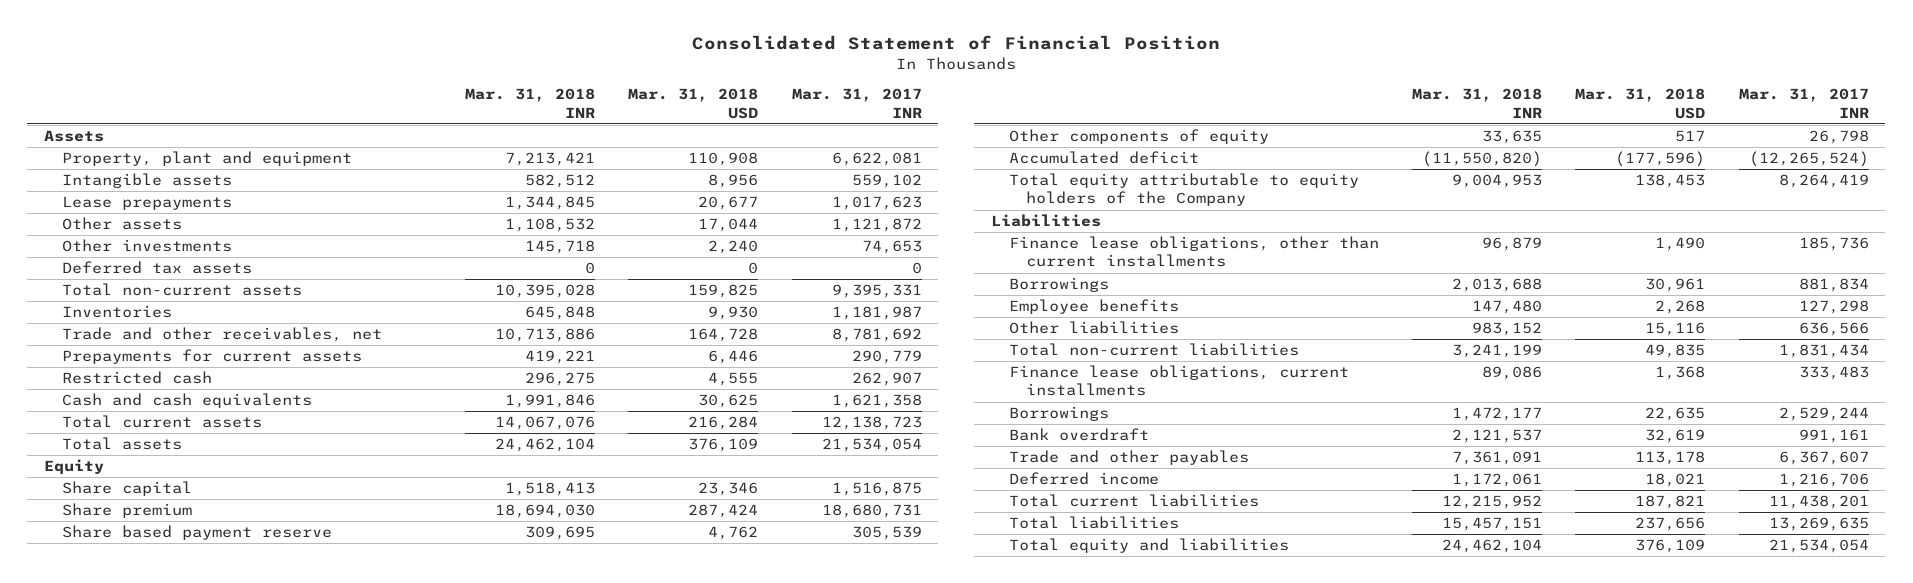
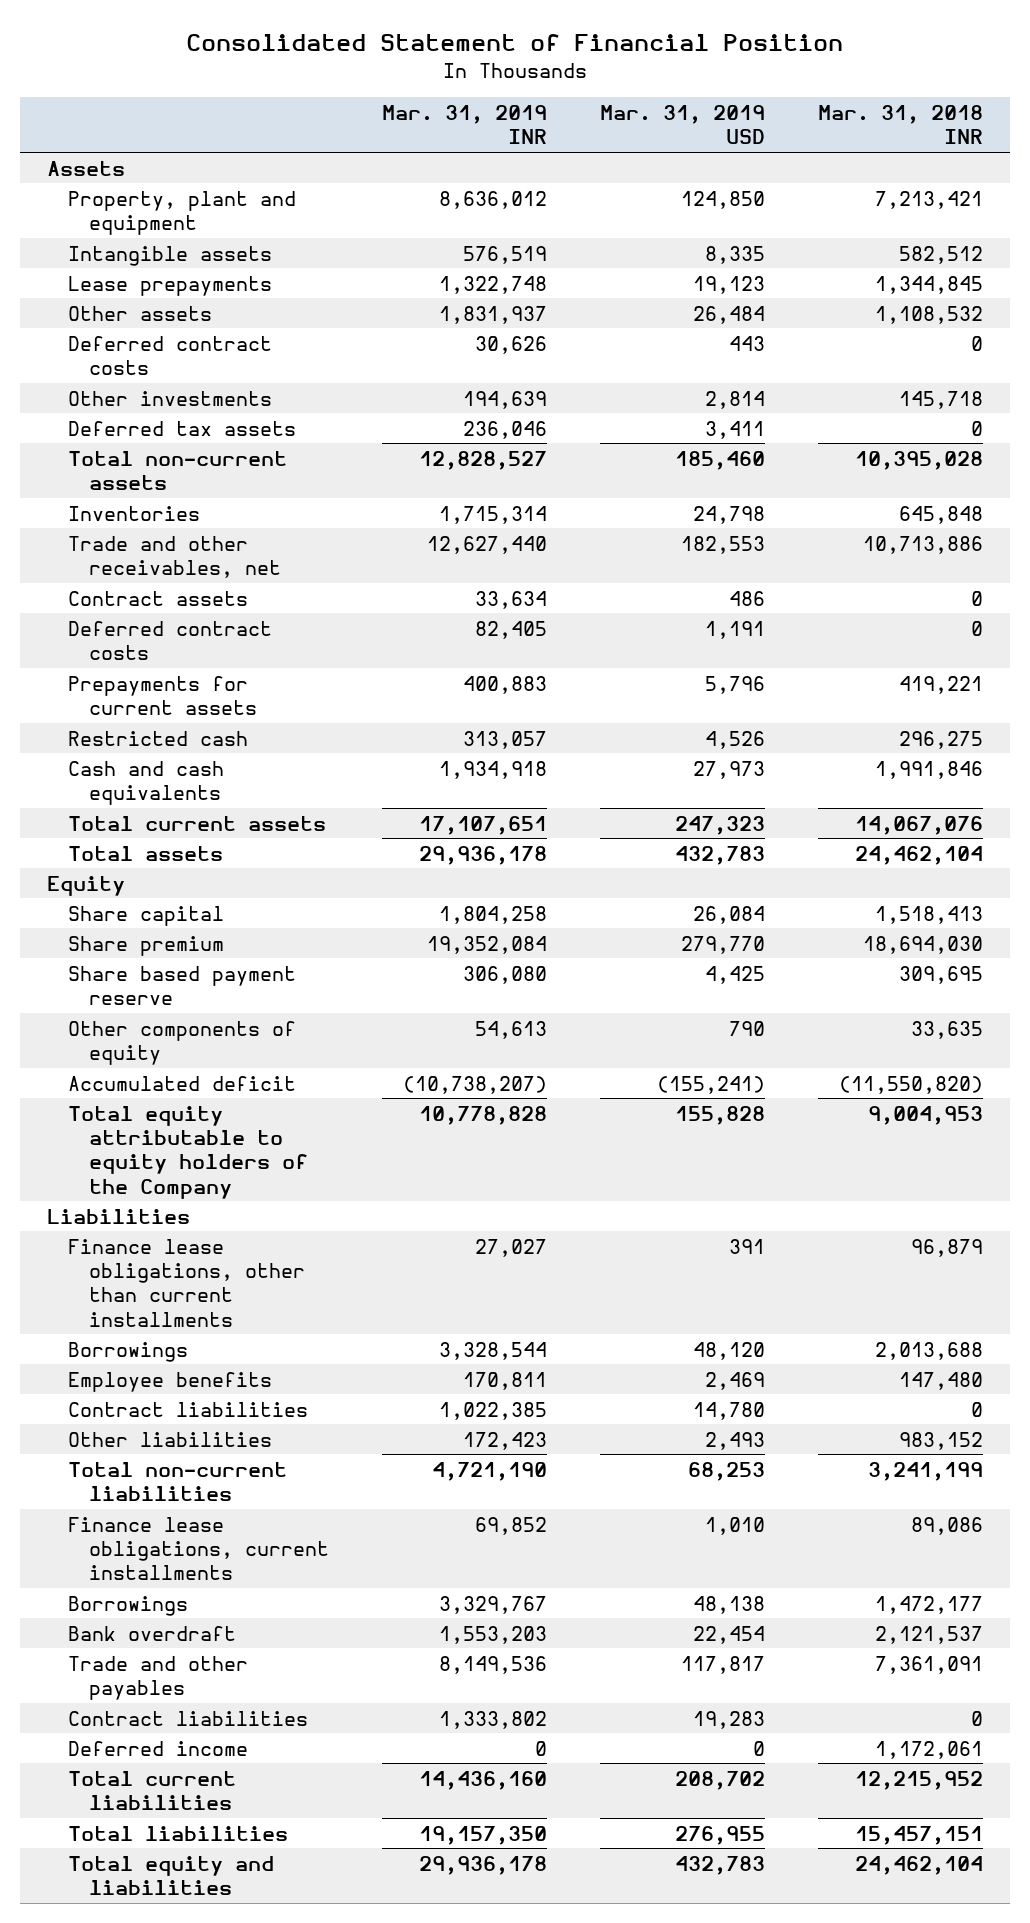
[628,88,759,119] Mar. 31, 2018 USD -> none
[791,88,922,118] Mar. 31, 2017 INR -> none
none -> [382,105,548,145] Mar. 31, 2019 INR
none -> [600,105,766,145] Mar. 31, 2019 USD
none -> [68,335,273,376] Deferred contract costs
none -> [68,590,249,606] Contract assets
none -> [68,620,273,661] Deferred contract costs
none -> [68,1401,309,1417] Contract liabilities
none -> [68,1710,309,1726] Contract liabilities

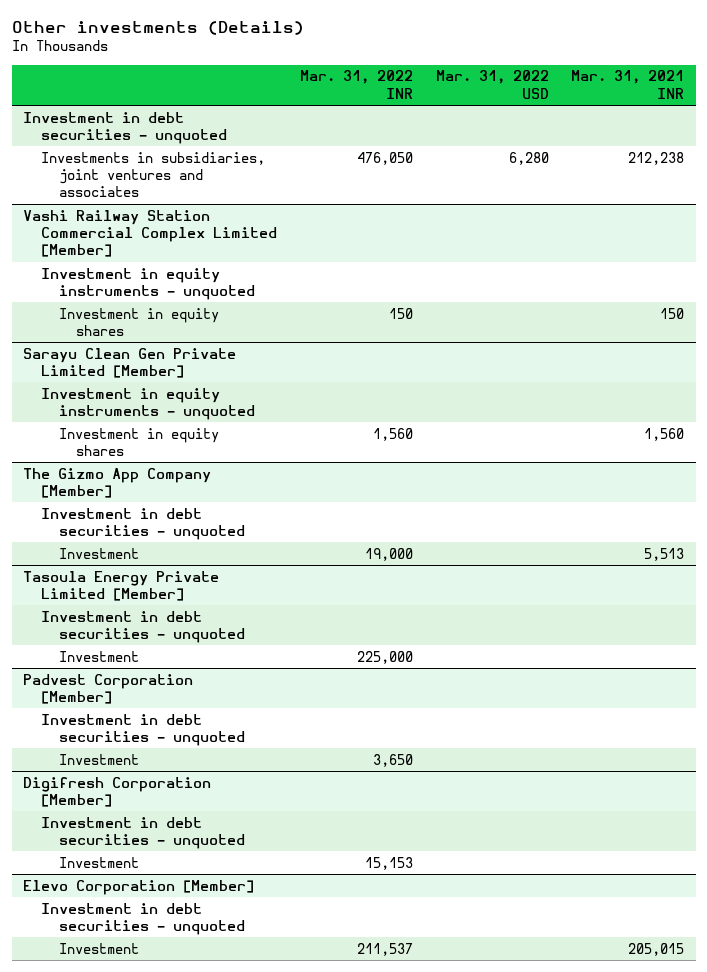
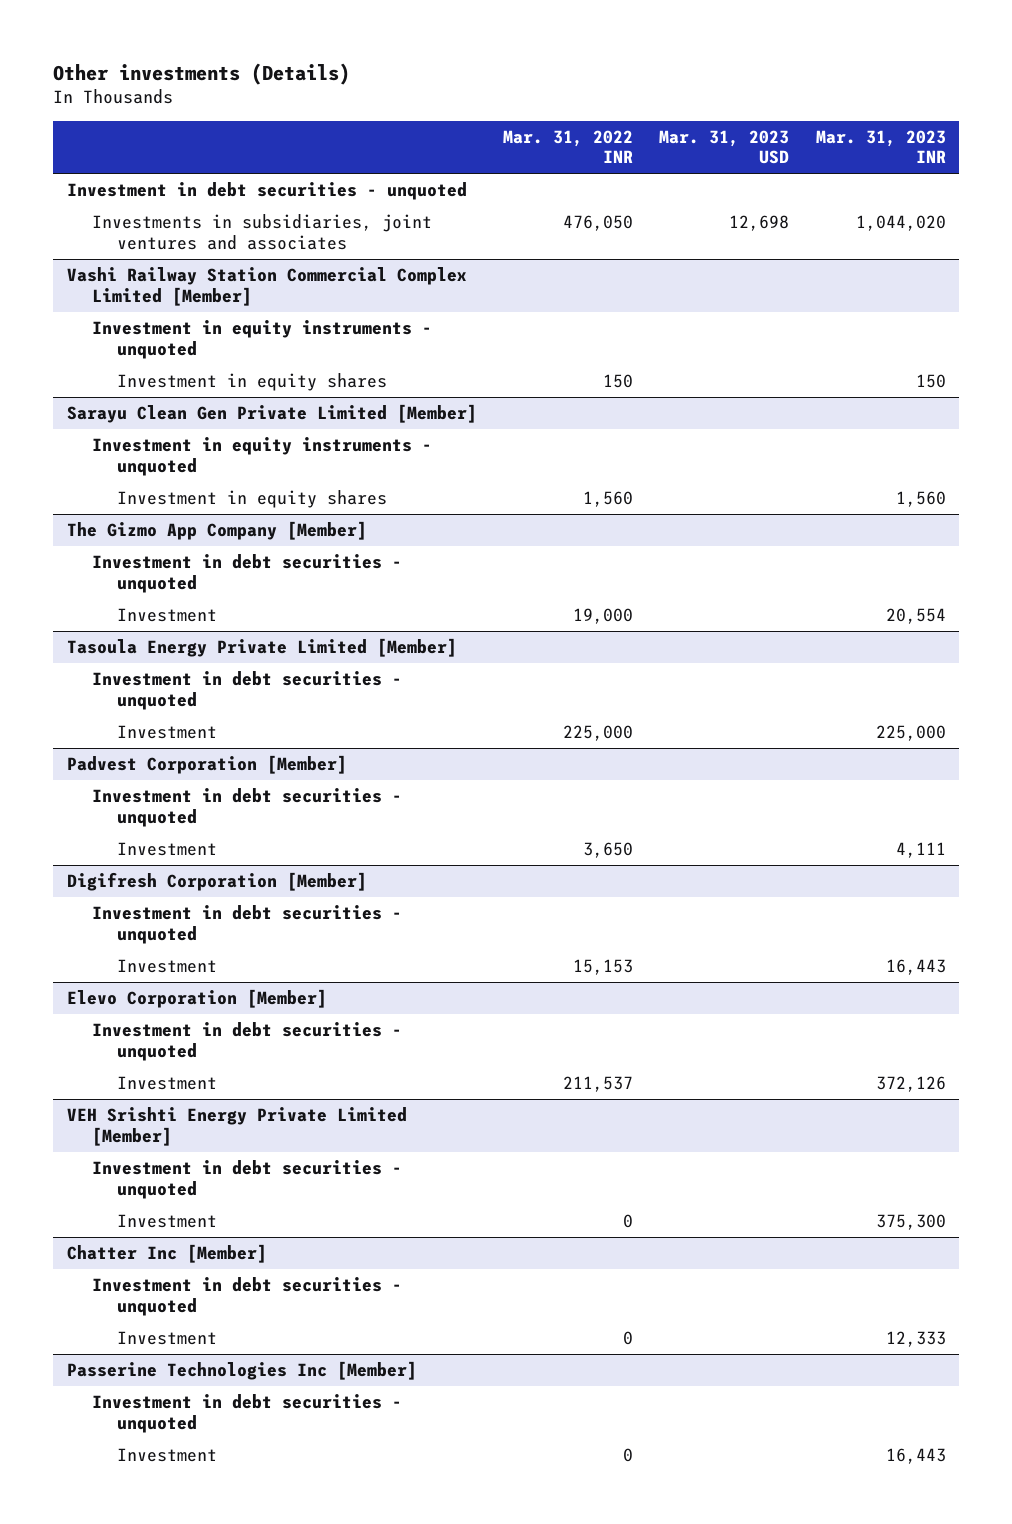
[435,70,549,99] Mar. 31, 2022 USD -> none
[571,70,685,99] Mar. 31, 2021 INR -> none
none -> [659,129,790,165] Mar. 31, 2023 USD
none -> [815,129,946,164] Mar. 31, 2023 INR
none -> [66,1106,407,1146] VEH Srishti Energy Private Limited [Member]
none -> [91,1159,402,1199] Investment in debt securities - unquoted
none -> [116,1213,217,1228] Investment
none -> [66,1243,267,1263] Chatter Inc [Member]
none -> [91,1276,402,1316] Investment in debt securities - unquoted
none -> [116,1330,217,1345] Investment
none -> [66,1360,417,1380] Passerine Technologies Inc [Member]
none -> [91,1393,402,1433] Investment in debt securities - unquoted
none -> [116,1447,217,1462] Investment

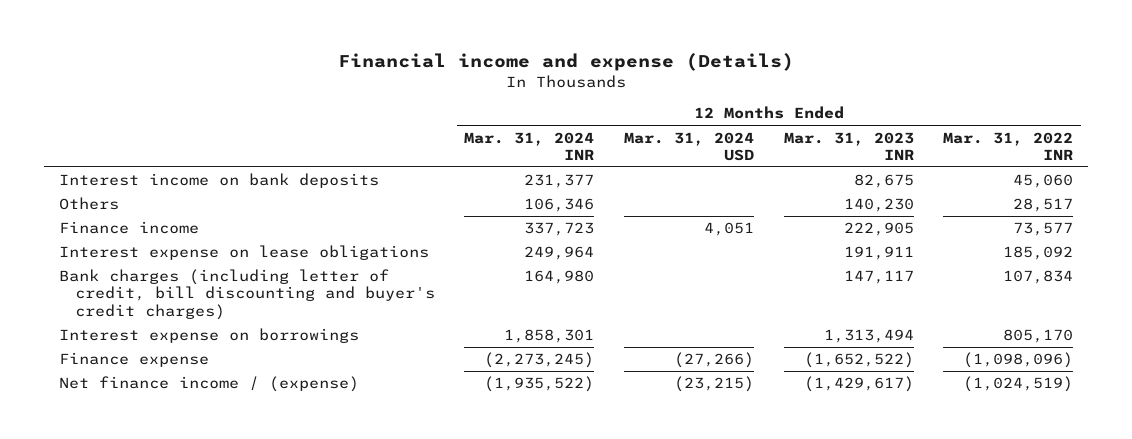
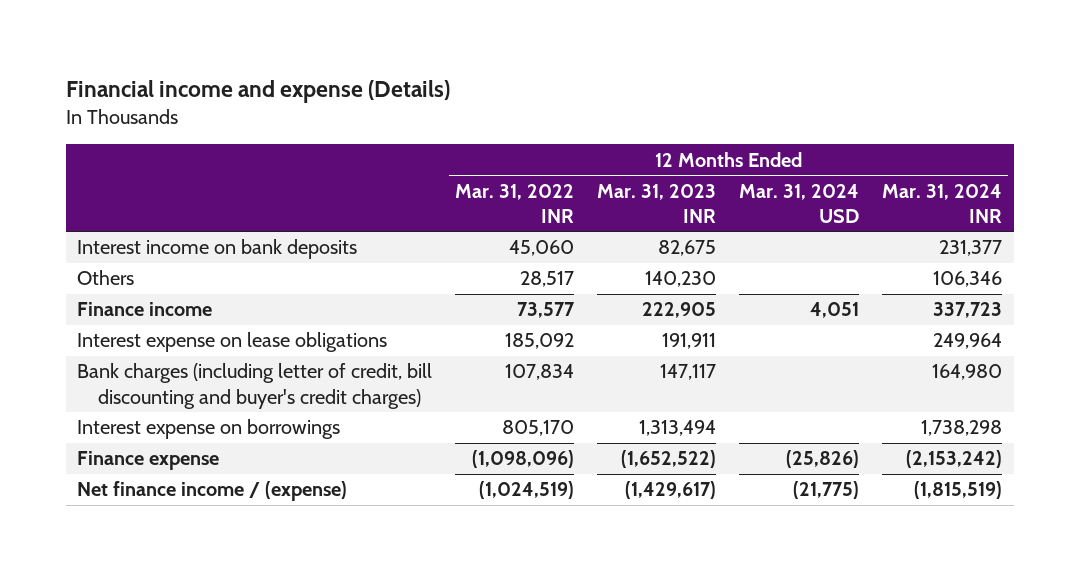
[504,329,595,344] 1,858,301 -> [921,420,1003,437] 1,738,298
[484,352,595,369] (2,273,245) -> [906,450,1003,469] (2,153,242)
[674,352,755,369] (27,266) -> [786,450,860,469] (25,826)
[484,376,595,393] (1,935,522) -> [914,481,1003,500] (1,815,519)
[674,376,755,393] (23,215) -> [793,481,860,500] (21,775)

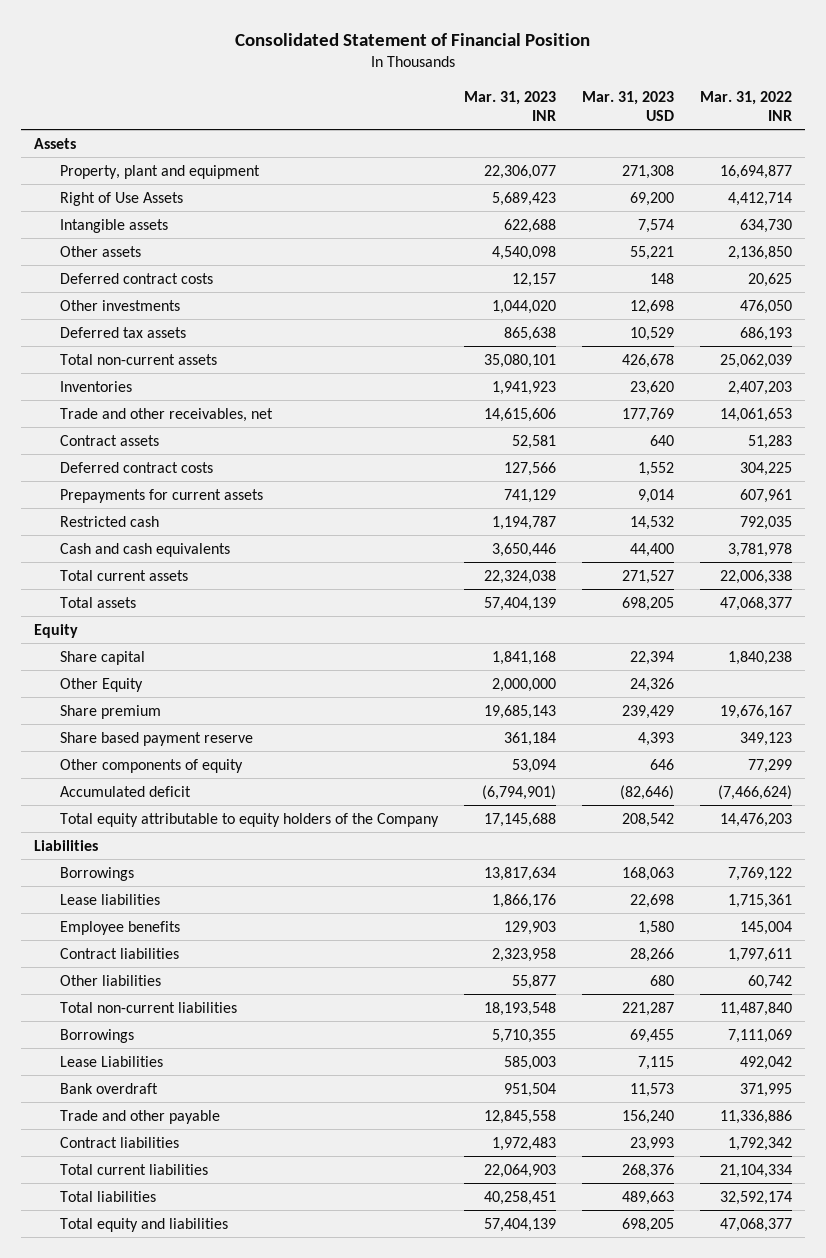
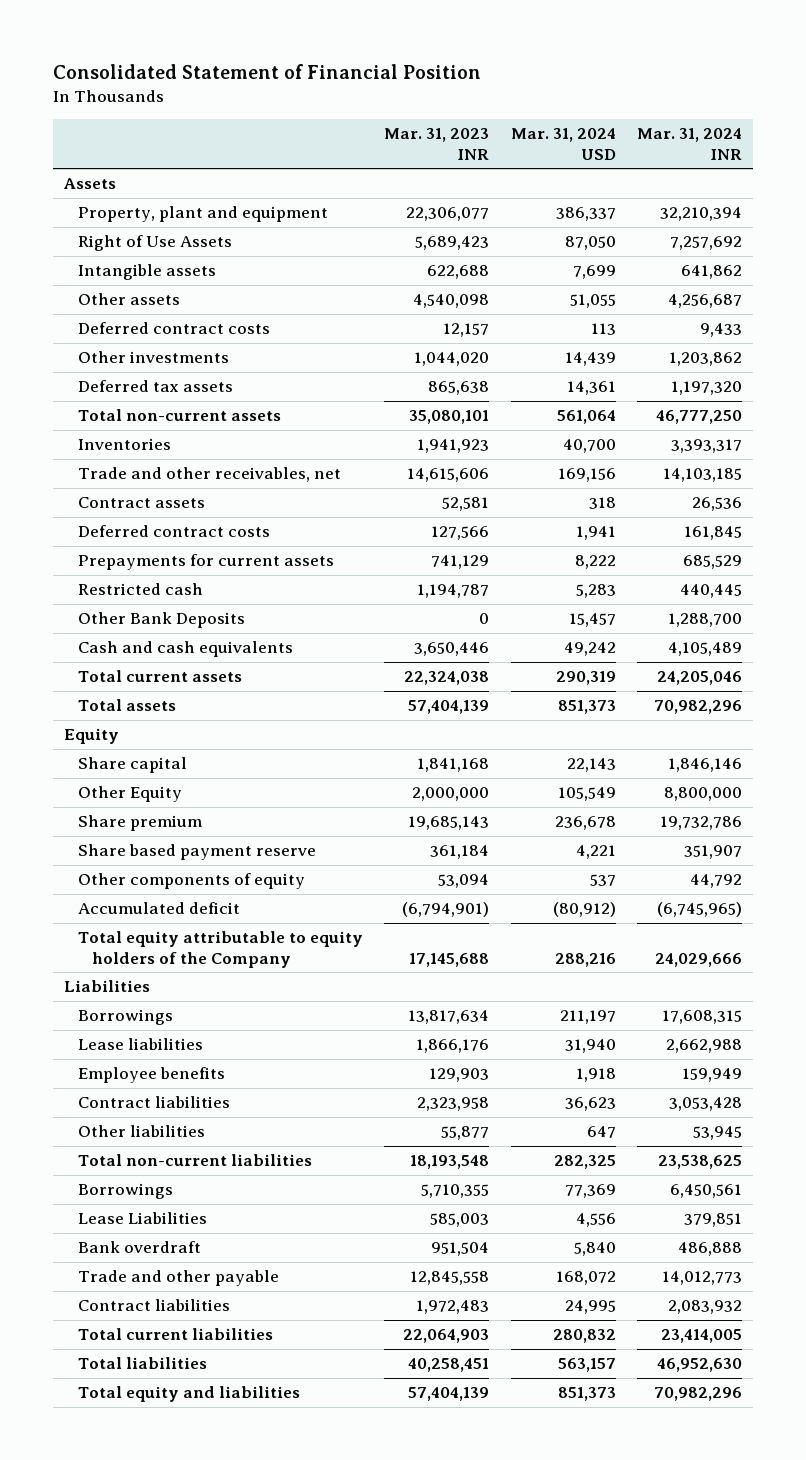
[581,91,674,121] Mar. 31, 2023 USD -> none
[699,91,792,121] Mar. 31, 2022 INR -> none
none -> [510,127,616,160] Mar. 31, 2024 USD
none -> [637,127,743,160] Mar. 31, 2024 INR
none -> [77,612,245,629] Other Bank Deposits

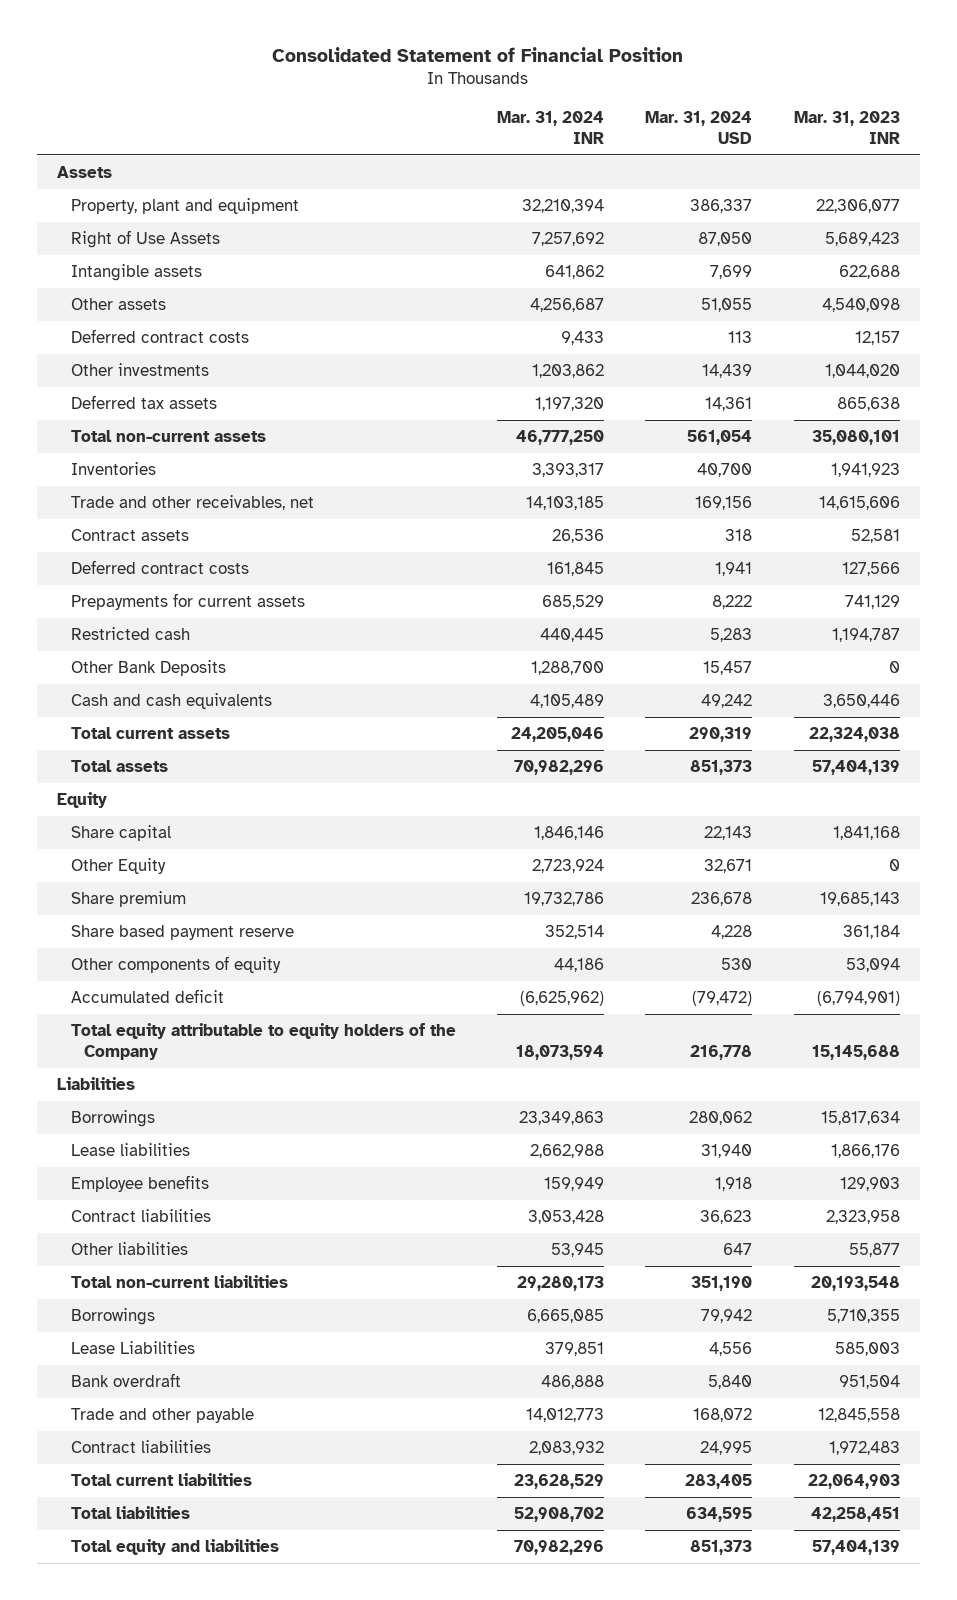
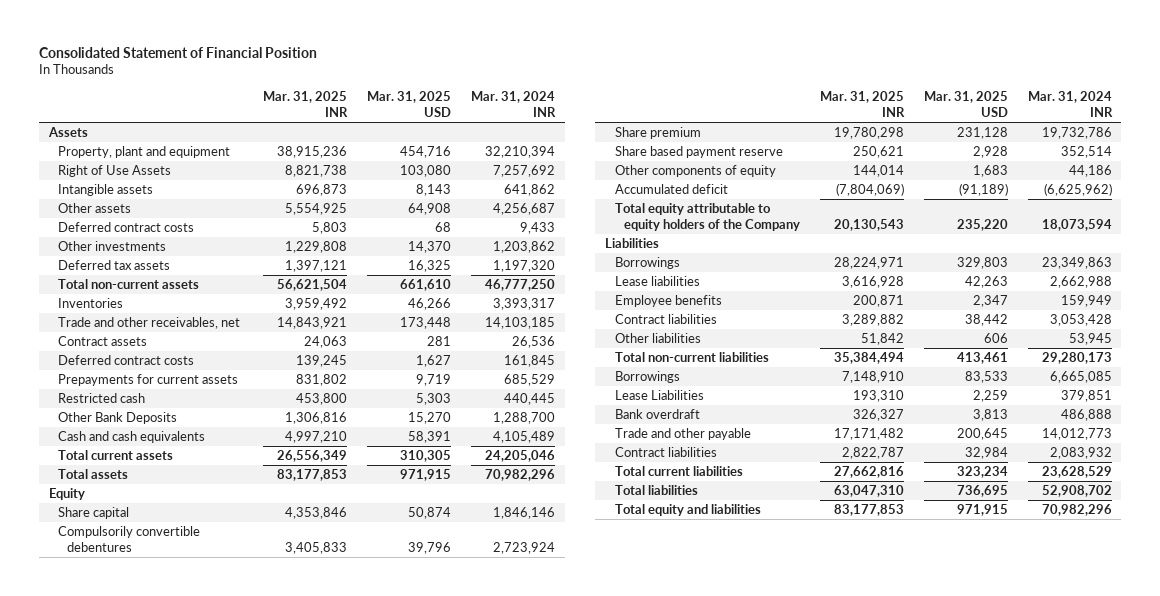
[645,110,753,144] Mar. 31, 2024 USD -> none
[793,110,900,144] Mar. 31, 2023 INR -> none
none -> [263,90,349,117] Mar. 31, 2025 INR
none -> [366,90,451,117] Mar. 31, 2025 USD
[70,858,166,875] Other Equity -> [57,526,200,553] Compulsorily convertible debentures

